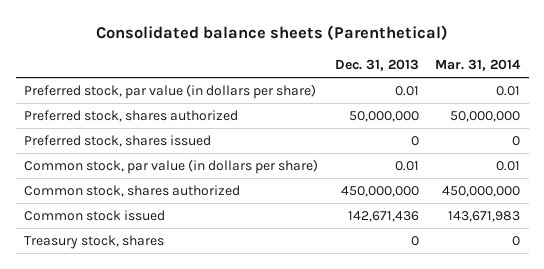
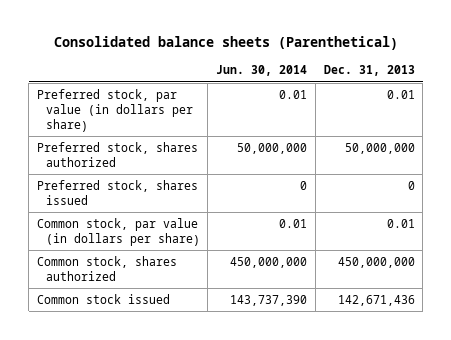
[435,58,522,71] Mar. 31, 2014 -> none
none -> [216,65,308,77] Jun. 30, 2014
[23,235,164,250] Treasury stock, shares -> none

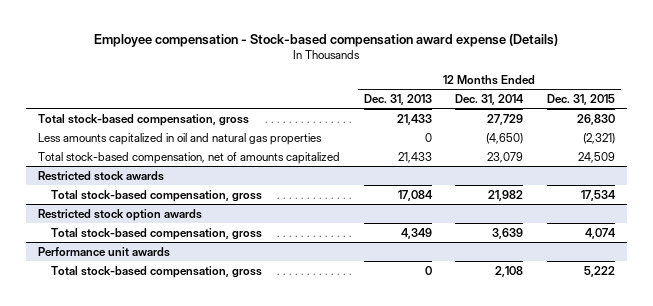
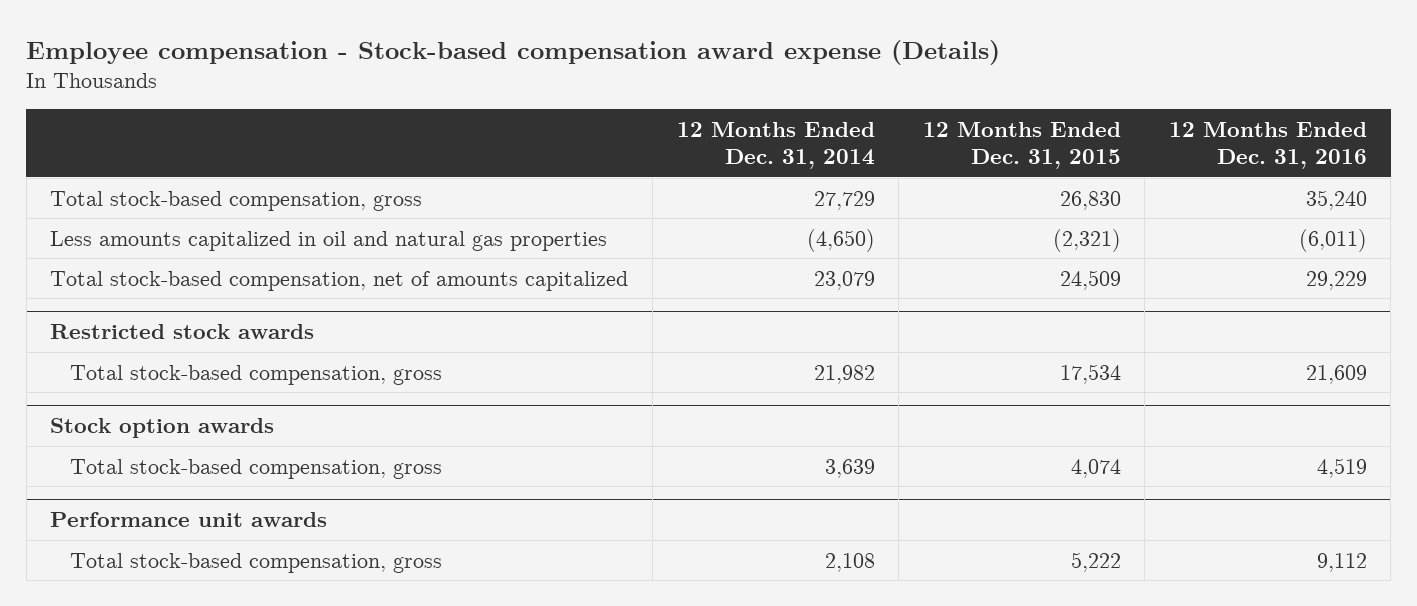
[363,93,432,105] Dec. 31, 2013 -> none
none -> [1168,121,1367,170] 12 Months Ended Dec. 31, 2016
[37,208,202,221] Restricted stock option awards -> [50,418,275,439] Stock option awards

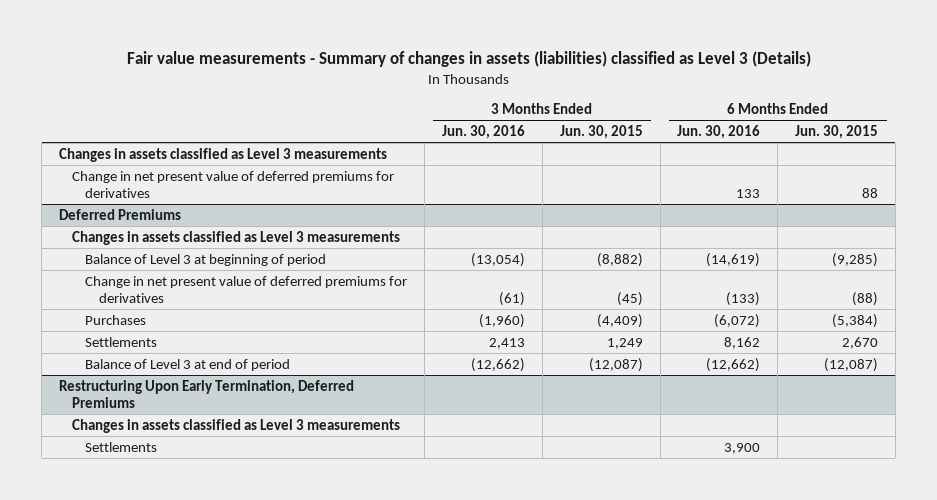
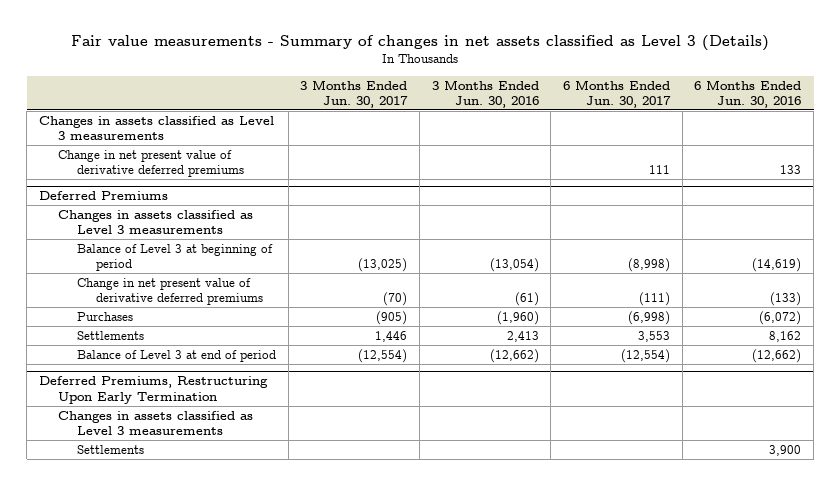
[126,51,811,68] Fair value measurements - Summary of changes in assets (liabilities) classified as Level 3 (Details) -> [71,35,770,52] Fair value measurements - Summary of changes in net assets classified as Level 3 (Details)
[559,125,643,140] Jun. 30, 2015 -> none
[795,125,879,140] Jun. 30, 2015 -> none
none -> [300,79,409,109] 3 Months Ended Jun. 30, 2017
none -> [563,79,672,109] 6 Months Ended Jun. 30, 2017
[72,170,395,198] Change in net present value of deferred premiums for derivatives -> [57,149,244,178] Change in net present value of derivative deferred premiums
[85,275,408,303] Change in net present value of deferred premiums for derivatives -> [76,277,264,306] Change in net present value of derivative deferred premiums
[59,379,355,408] Restructuring Upon Early Termination, Deferred Premiums -> [38,376,268,404] Deferred Premiums, Restructuring Upon Early Termination

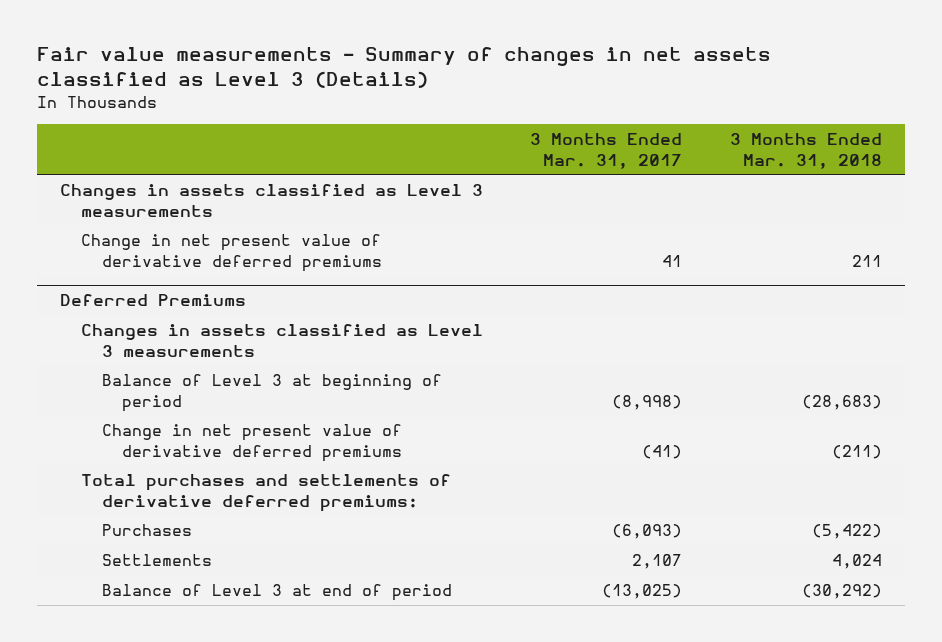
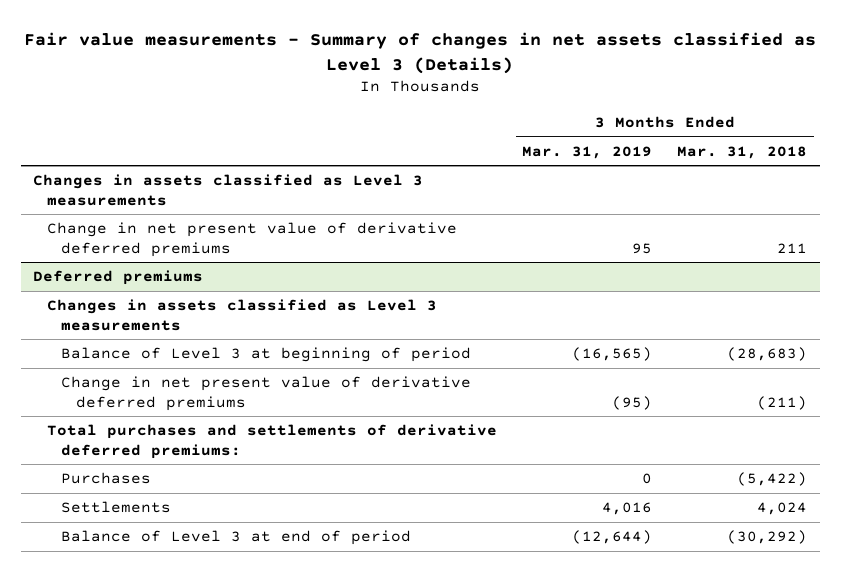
[530,132,683,169] 3 Months Ended Mar. 31, 2017 -> none
none -> [522,145,653,159] Mar. 31, 2019
[60,294,247,307] Deferred Premiums -> [33,270,204,286] Deferred premiums

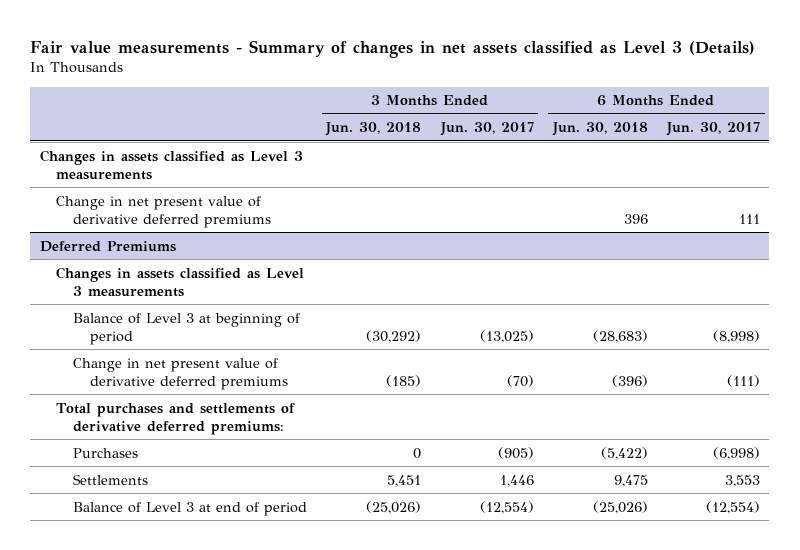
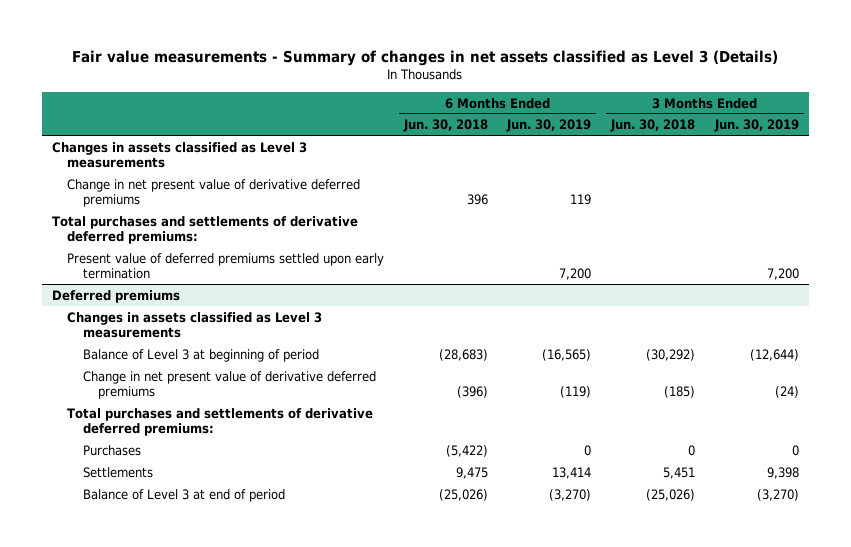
[439,122,534,137] Jun. 30, 2017 -> none
[665,122,760,137] Jun. 30, 2017 -> none
none -> [506,119,592,133] Jun. 30, 2019
none -> [713,119,799,133] Jun. 30, 2019
none -> [51,215,358,244] Total purchases and settlements of derivative deferred premiums:
none -> [67,252,385,279] Present value of deferred premiums settled upon early termination
[39,240,176,252] Deferred Premiums -> [51,289,180,303] Deferred premiums

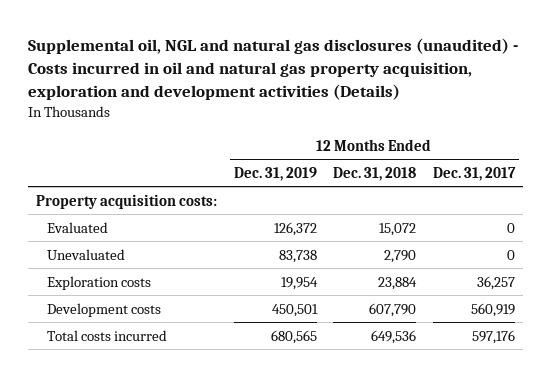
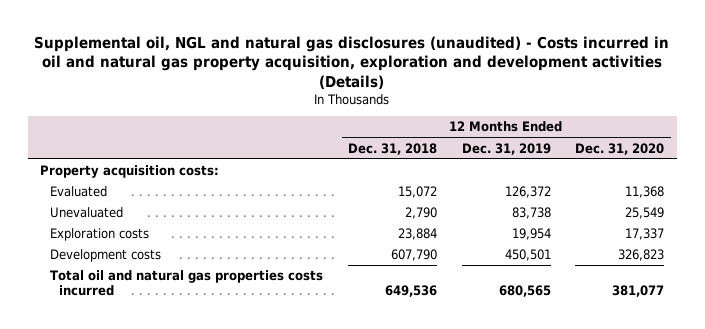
[432,166,516,181] Dec. 31, 2017 -> none
none -> [575,142,665,155] Dec. 31, 2020
[46,329,167,341] Total costs incurred -> [49,270,323,297] Total oil and natural gas properties costs incurred

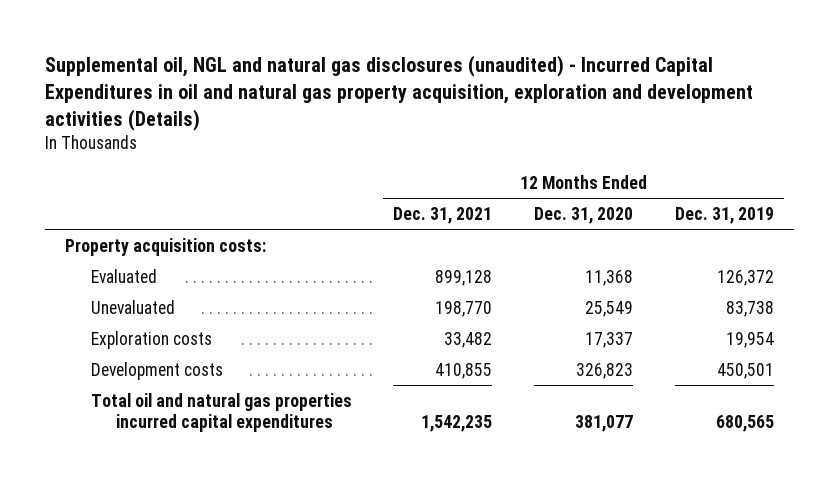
[34,35,670,89] Supplemental oil, NGL and natural gas disclosures (unaudited) - Costs incurred in oil and natural gas property acquisition, exploration and development activities (Details) -> [44,54,753,131] Supplemental oil, NGL and natural gas disclosures (unaudited) - Incurred Capital Expenditures in oil and natural gas property acquisition, exploration and development activities (Details)
[347,142,437,155] Dec. 31, 2018 -> none
none -> [393,206,493,224] Dec. 31, 2021
[49,270,323,297] Total oil and natural gas properties costs incurred -> [90,392,352,433] Total oil and natural gas properties incurred capital expenditures

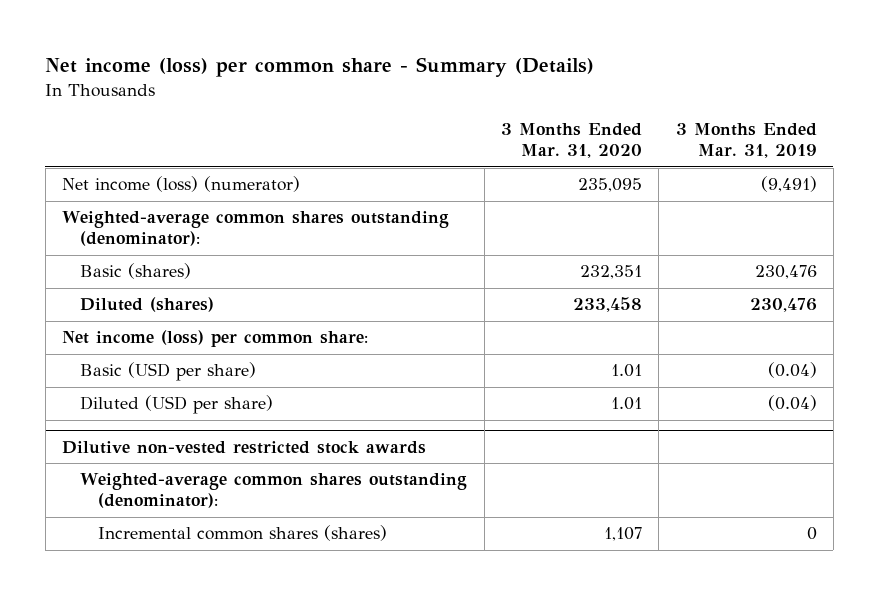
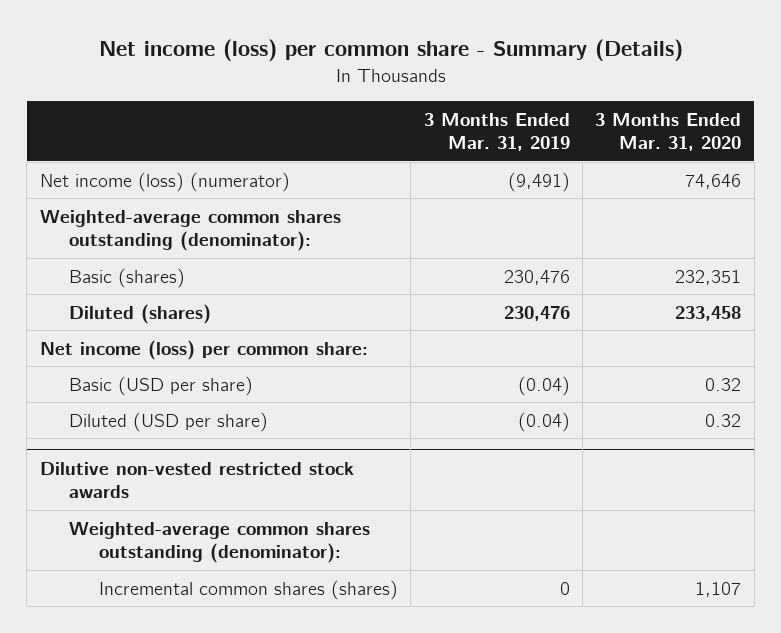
[577,178,642,193] 235,095 -> [685,173,742,189] 74,646
[610,364,642,378] 1.01 -> [705,377,742,391] 0.32
[610,397,642,411] 1.01 -> [705,413,742,427] 0.32

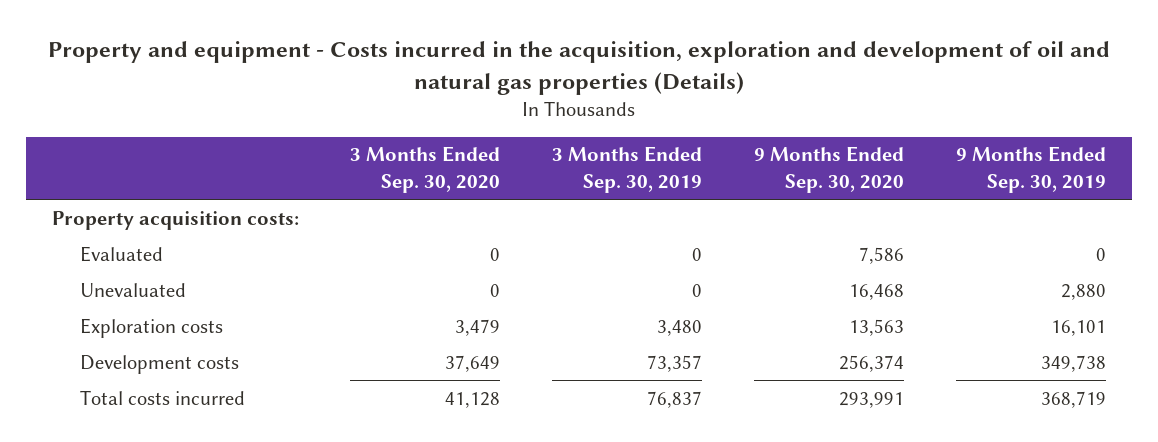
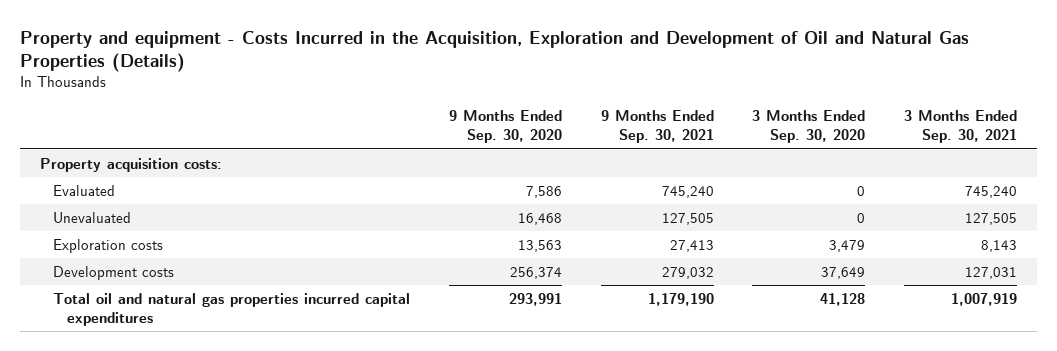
[47,41,1110,95] Property and equipment - Costs incurred in the acquisition, exploration and development of oil and natural gas properties (Details) -> [20,30,970,73] Property and equipment - Costs Incurred in the Acquisition, Exploration and Development of Oil and Natural Gas Properties (Details)
[552,146,703,193] 3 Months Ended Sep. 30, 2019 -> none
[956,146,1107,193] 9 Months Ended Sep. 30, 2019 -> none
none -> [600,110,714,144] 9 Months Ended Sep. 30, 2021
none -> [904,110,1018,144] 3 Months Ended Sep. 30, 2021
[79,389,245,405] Total costs incurred -> [53,292,411,326] Total oil and natural gas properties incurred capital expenditures

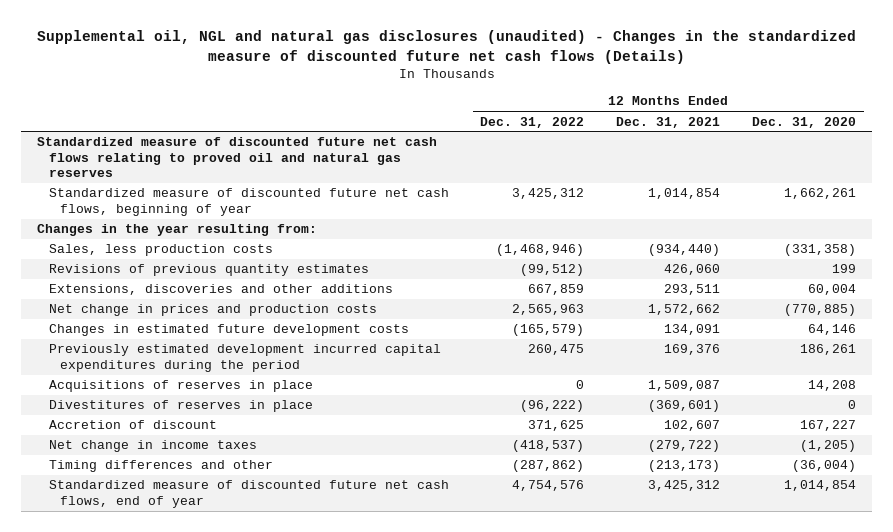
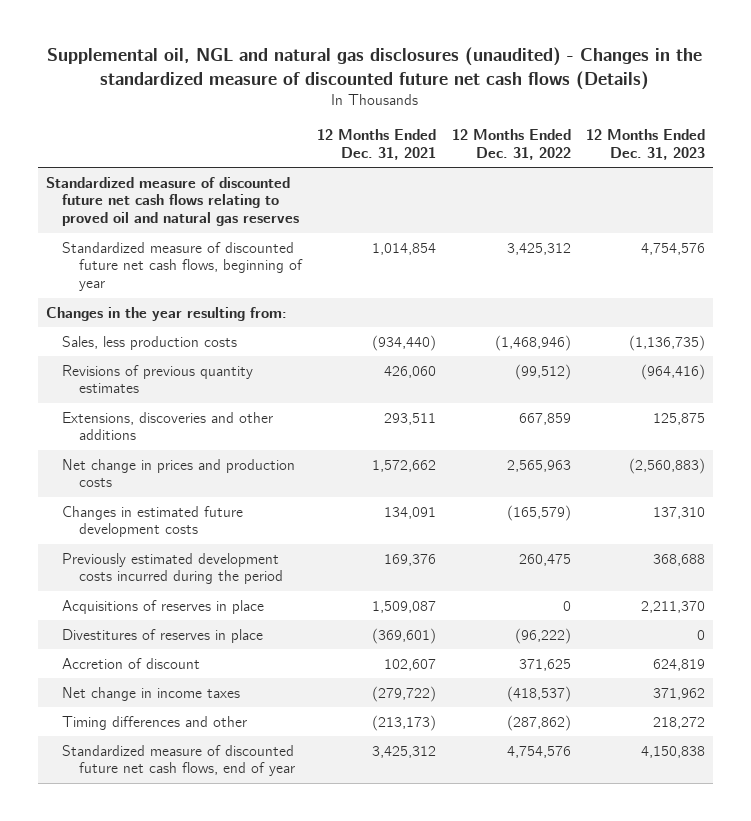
[751,116,856,128] Dec. 31, 2020 -> none
none -> [586,129,706,160] 12 Months Ended Dec. 31, 2023
[48,344,441,372] Previously estimated development incurred capital expenditures during the period -> [62,552,284,585] Previously estimated development costs incurred during the period

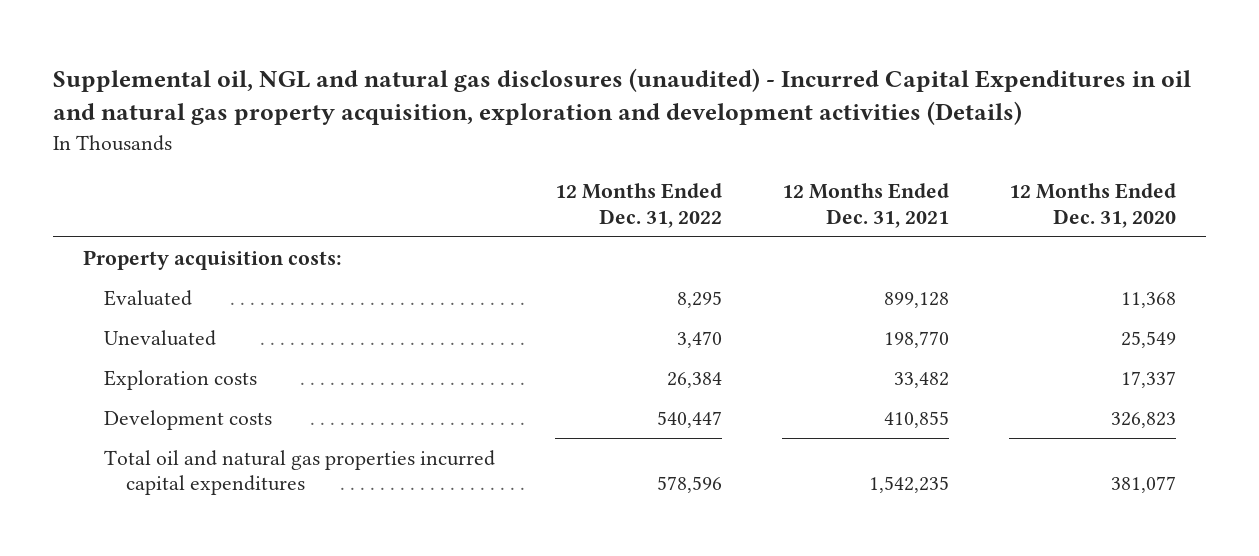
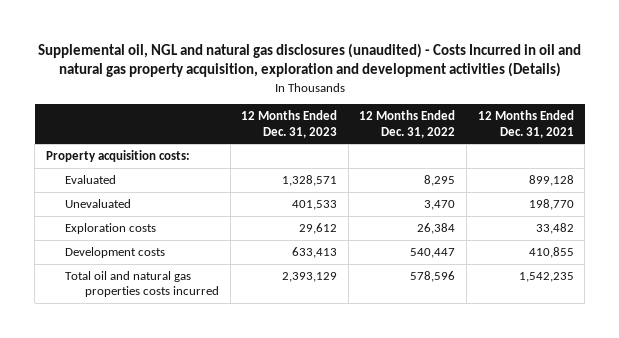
[52,67,1191,126] Supplemental oil, NGL and natural gas disclosures (unaudited) - Incurred Capital Expenditures in oil and natural gas property acquisition, exploration and development activities (Details) -> [37,42,581,78] Supplemental oil, NGL and natural gas disclosures (unaudited) - Costs Incurred in oil and natural gas property acquisition, exploration and development activities (Details)
[1008,183,1176,228] 12 Months Ended Dec. 31, 2020 -> none
none -> [241,110,338,138] 12 Months Ended Dec. 31, 2023
[104,449,496,496] Total oil and natural gas properties incurred capital expenditures -> [65,270,220,298] Total oil and natural gas properties costs incurred

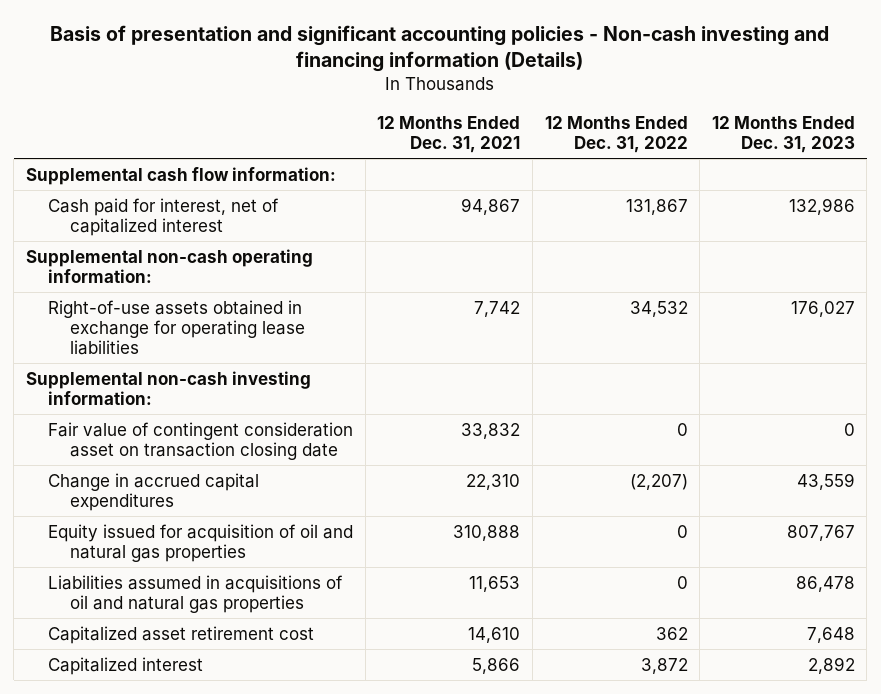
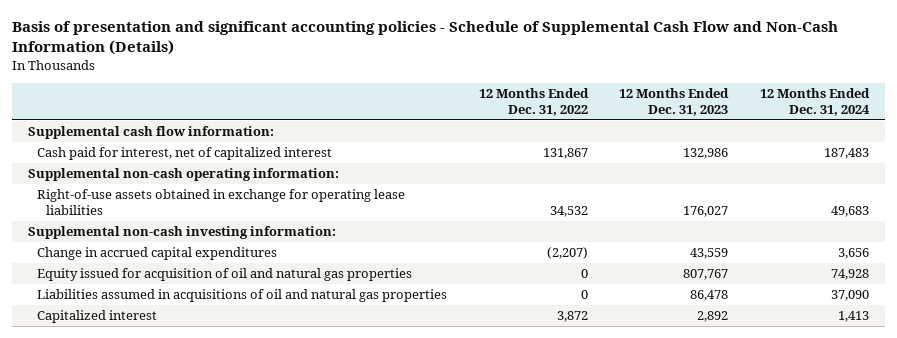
[50,24,830,73] Basis of presentation and significant accounting policies - Non-cash investing and financing information (Details) -> [11,21,838,56] Basis of presentation and significant accounting policies - Schedule of Supplemental Cash Flow and Non-Cash Information (Details)
[377,115,521,154] 12 Months Ended Dec. 31, 2021 -> none
none -> [760,88,871,117] 12 Months Ended Dec. 31, 2024
[48,421,354,460] Fair value of contingent consideration asset on transaction closing date -> none
[48,625,315,644] Capitalized asset retirement cost -> none

